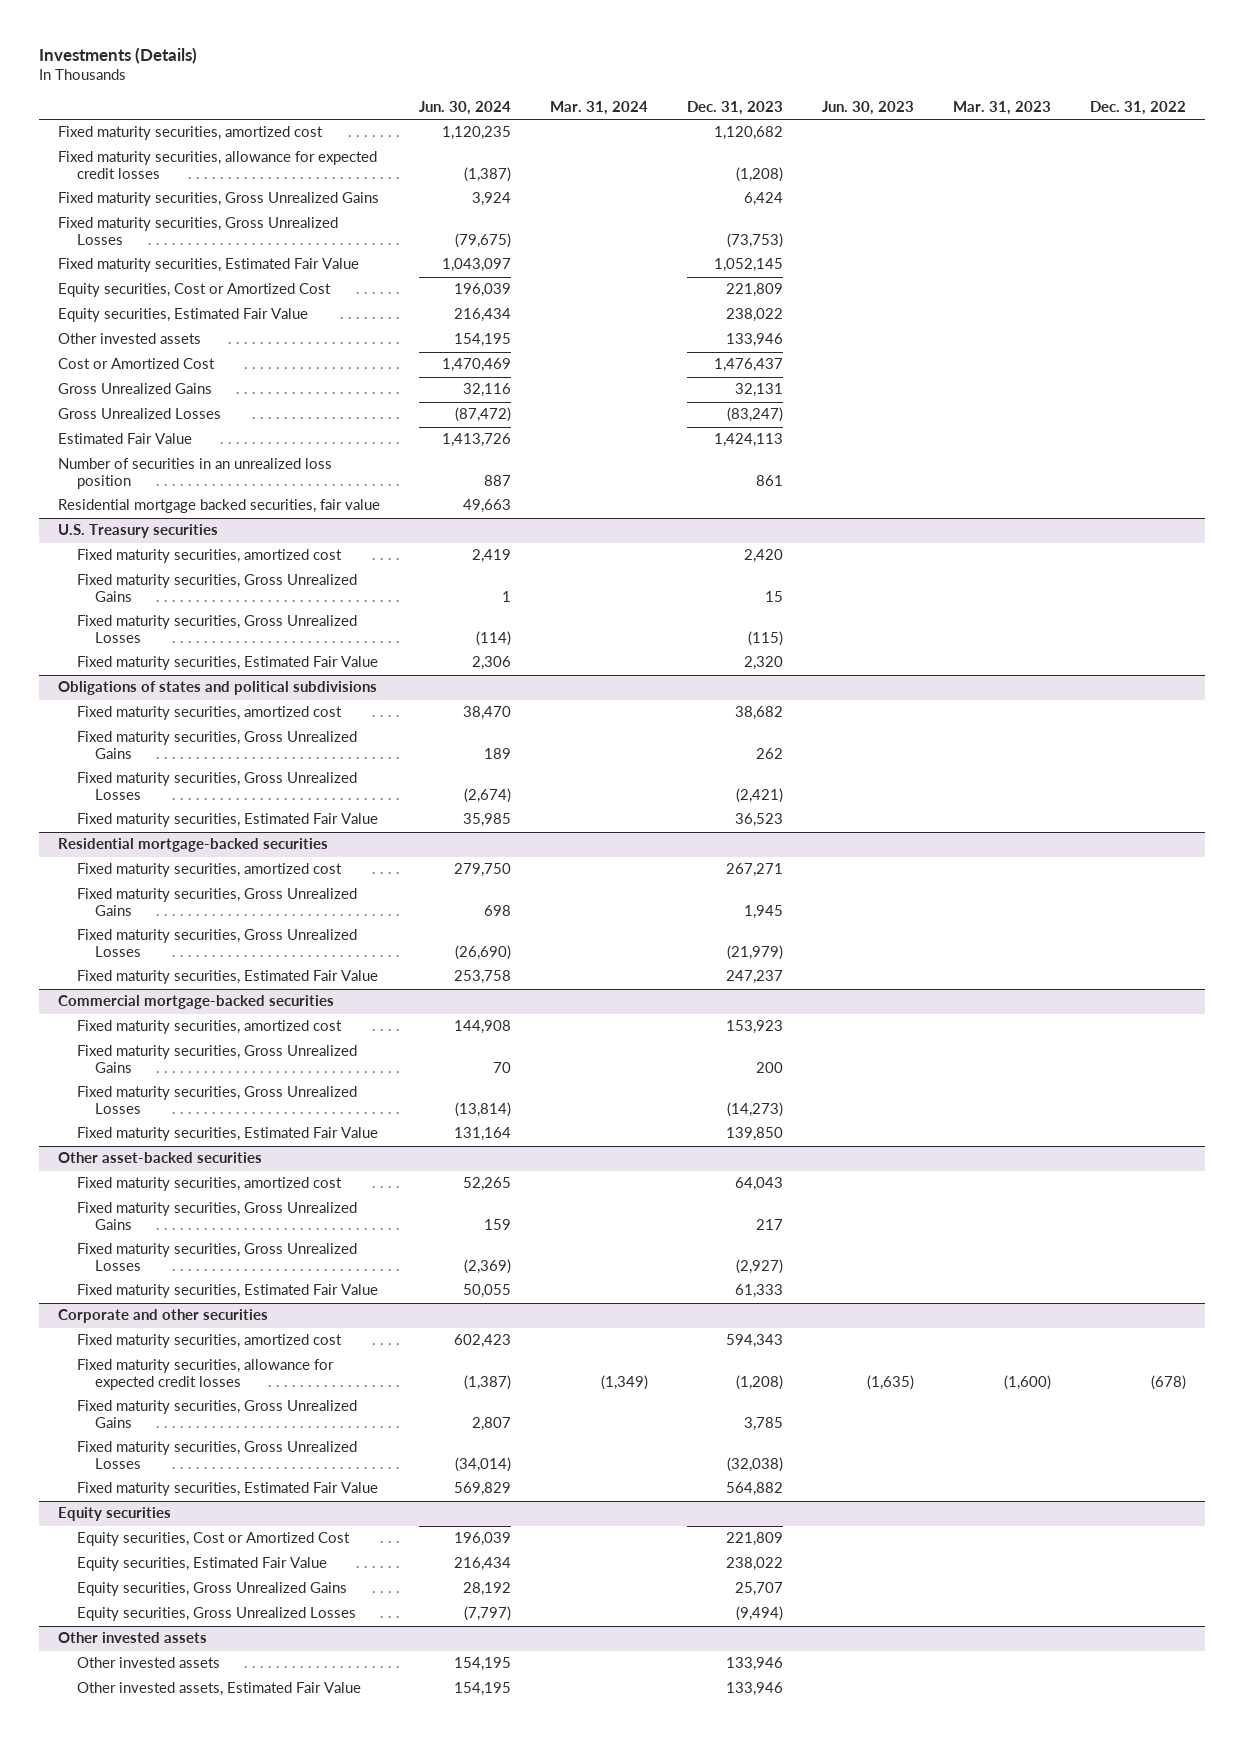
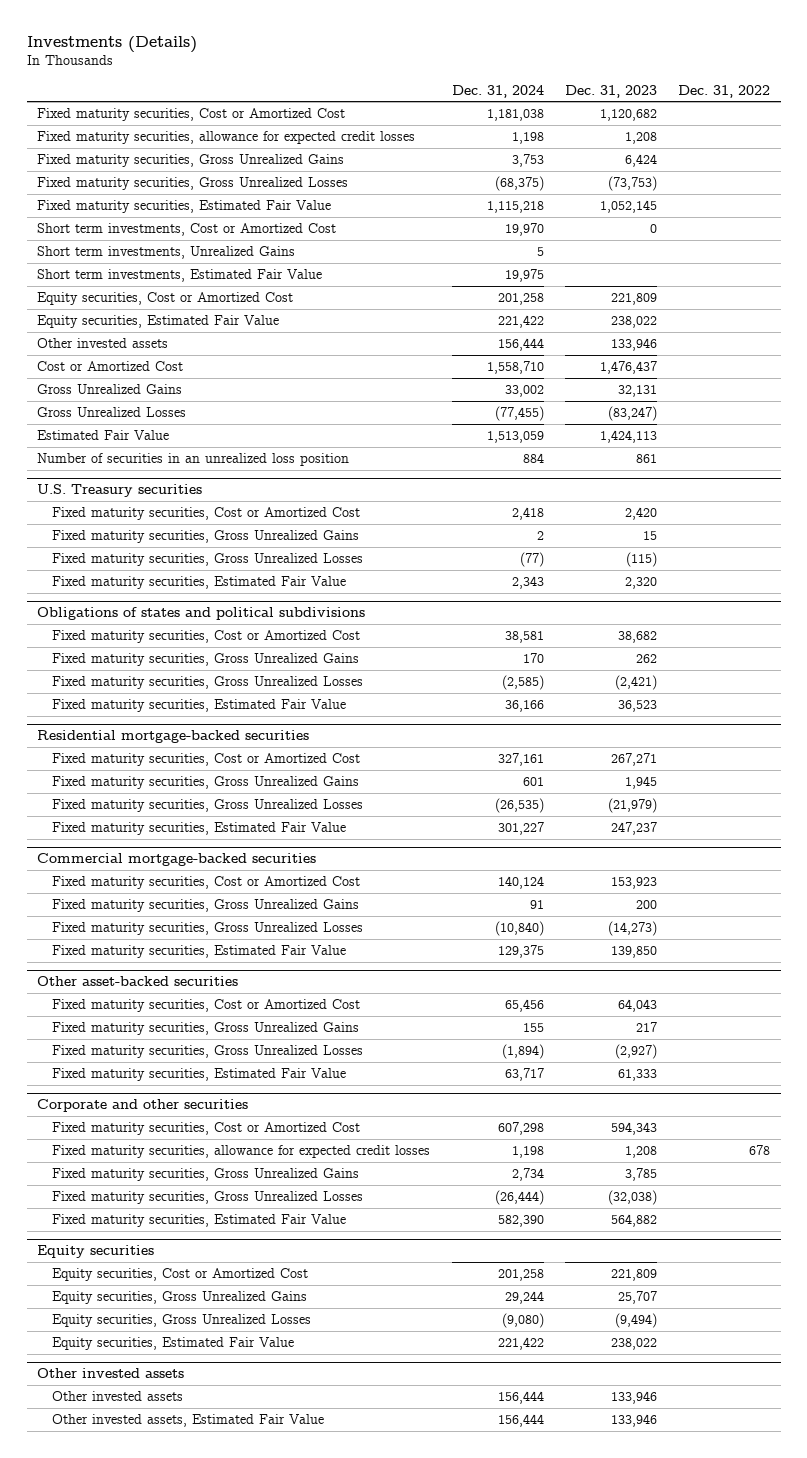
[419,101,512,116] Jun. 30, 2024 -> none
[550,101,649,116] Mar. 31, 2024 -> none
[822,101,915,116] Jun. 30, 2023 -> none
[953,101,1052,116] Mar. 31, 2023 -> none
none -> [451,84,544,98] Dec. 31, 2024
[58,126,324,141] Fixed maturity securities, amortized cost -> [37,108,346,122] Fixed maturity securities, Cost or Amortized Cost
[736,167,784,183] (1,208) -> [624,132,657,145] 1,208
none -> [37,223,337,237] Short term investments, Cost or Amortized Cost
none -> [37,246,296,260] Short term investments, Unrealized Gains
none -> [37,269,323,283] Short term investments, Estimated Fair Value
[58,499,381,514] Residential mortgage backed securities, fair value -> none
[76,549,342,564] Fixed maturity securities, amortized cost -> [52,507,361,521] Fixed maturity securities, Cost or Amortized Cost
[76,706,342,721] Fixed maturity securities, amortized cost -> [52,630,361,644] Fixed maturity securities, Cost or Amortized Cost
[76,863,342,878] Fixed maturity securities, amortized cost -> [52,753,361,767] Fixed maturity securities, Cost or Amortized Cost
[76,1020,342,1035] Fixed maturity securities, amortized cost -> [52,876,361,890] Fixed maturity securities, Cost or Amortized Cost
[76,1177,342,1192] Fixed maturity securities, amortized cost -> [52,999,361,1013] Fixed maturity securities, Cost or Amortized Cost
[76,1334,342,1349] Fixed maturity securities, amortized cost -> [52,1122,361,1136] Fixed maturity securities, Cost or Amortized Cost
[736,1375,784,1391] (1,208) -> [624,1146,657,1159] 1,208
[1151,1375,1187,1391] (678) -> [749,1145,771,1156] 678
[76,1557,327,1572] Equity securities, Estimated Fair Value -> [52,1337,295,1351] Equity securities, Estimated Fair Value

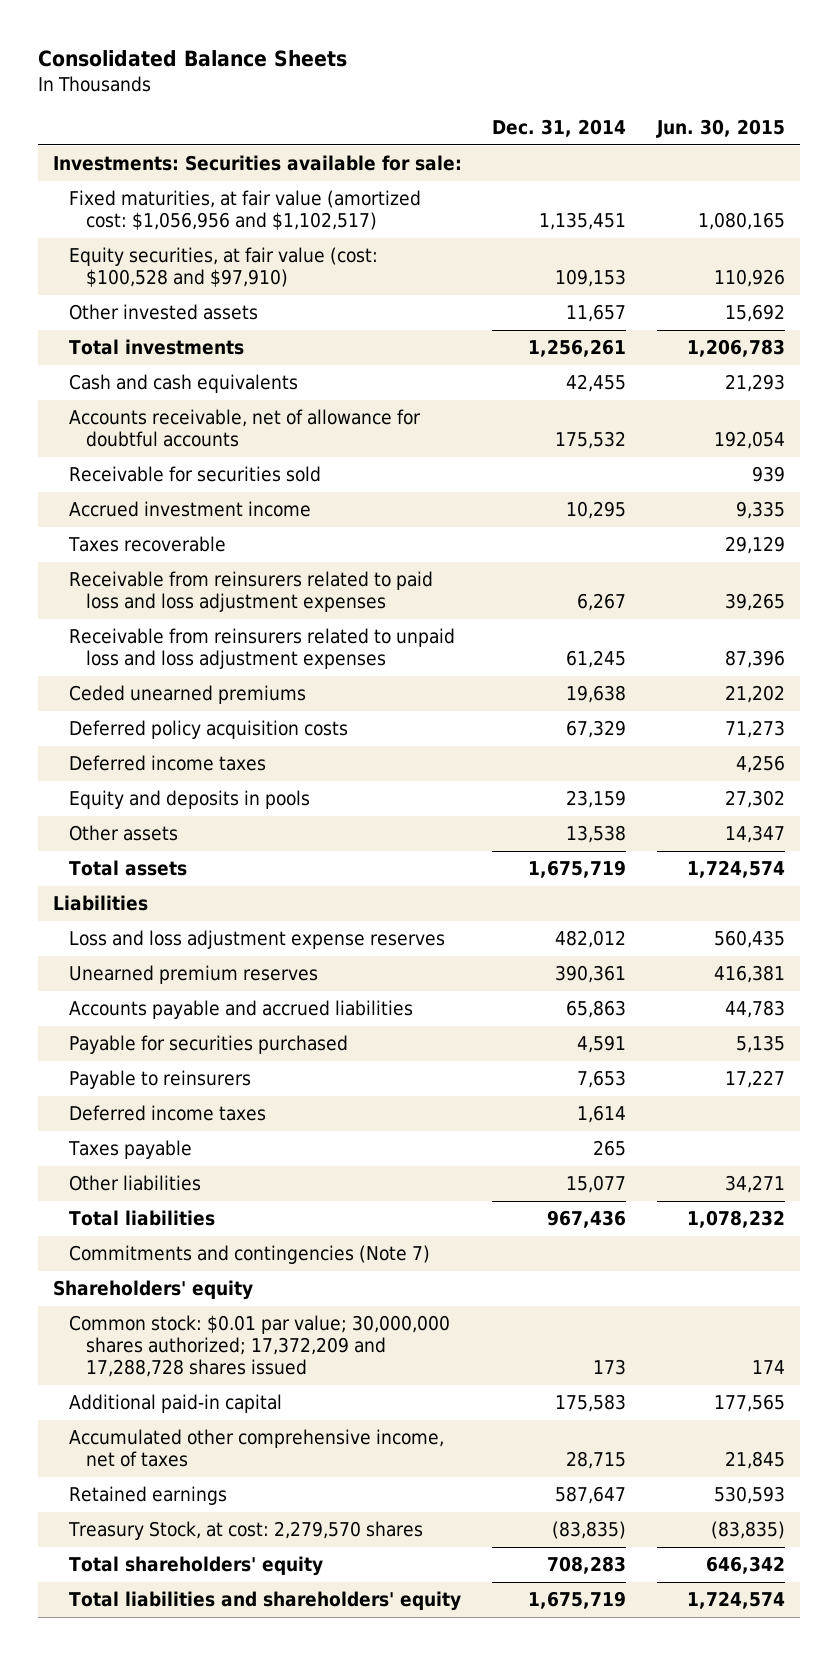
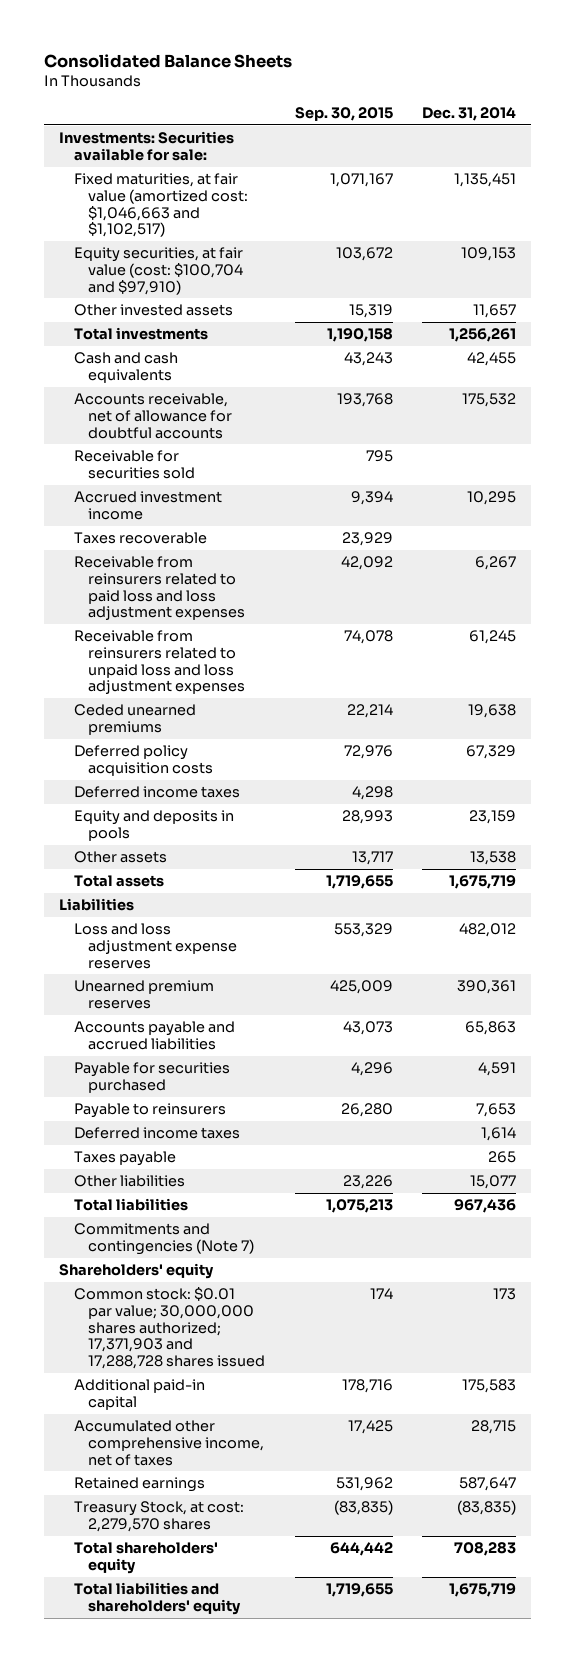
[655,118,785,138] Jun. 30, 2015 -> none
none -> [294,106,393,121] Sep. 30, 2015
[69,190,422,231] Fixed maturities, at fair value (amortized cost: $1,056,956 and $1,102,517) -> [73,173,249,238] Fixed maturities, at fair value (amortized cost: $1,046,663 and $1,102,517)
[69,247,379,288] Equity securities, at fair value (cost: $100,528 and $97,910) -> [73,247,244,295] Equity securities, at fair value (cost: $100,704 and $97,910)
[69,1315,451,1378] Common stock: $0.01 par value; 30,000,000 shares authorized; 17,372,209 and 17,288,728 shares issued -> [73,1287,266,1369] Common stock: $0.01 par value; 30,000,000 shares authorized; 17,371,903 and 17,288,728 shares issued

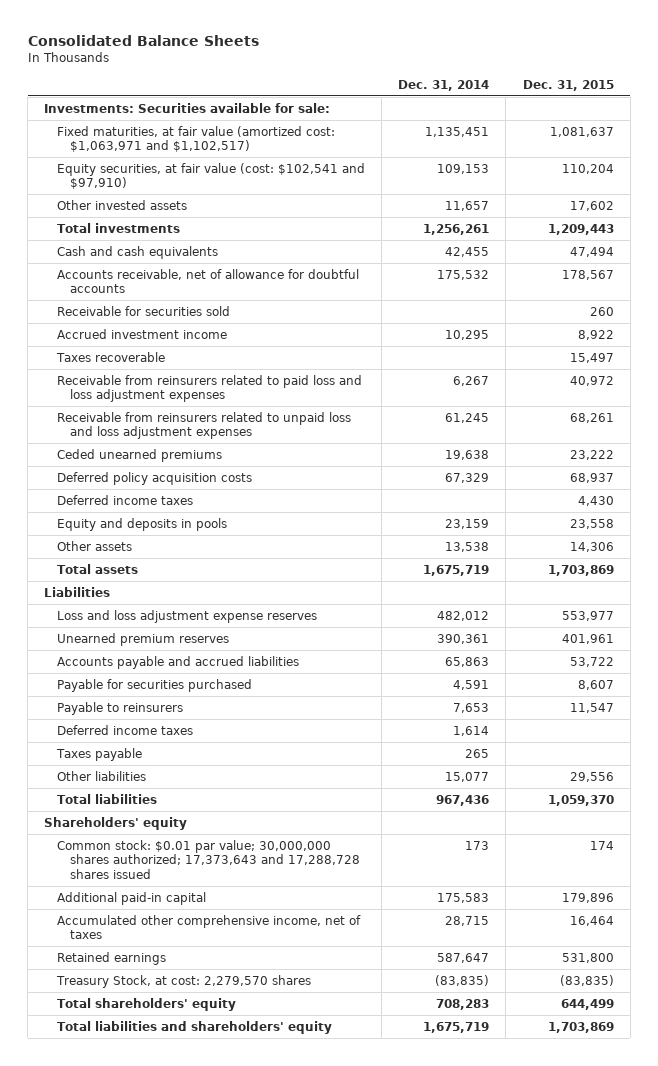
[294,106,393,121] Sep. 30, 2015 -> none
none -> [522,79,614,91] Dec. 31, 2015
[73,173,249,238] Fixed maturities, at fair value (amortized cost: $1,046,663 and $1,102,517) -> [57,125,336,153] Fixed maturities, at fair value (amortized cost: $1,063,971 and $1,102,517)
[73,247,244,295] Equity securities, at fair value (cost: $100,704 and $97,910) -> [57,162,366,190] Equity securities, at fair value (cost: $102,541 and $97,910)
[73,1223,255,1255] Commitments and contingencies (Note 7) -> none
[73,1287,266,1369] Common stock: $0.01 par value; 30,000,000 shares authorized; 17,371,903 and 17,288,728 shares issued -> [57,839,360,879] Common stock: $0.01 par value; 30,000,000 shares authorized; 17,373,643 and 17,288,728 shares issued

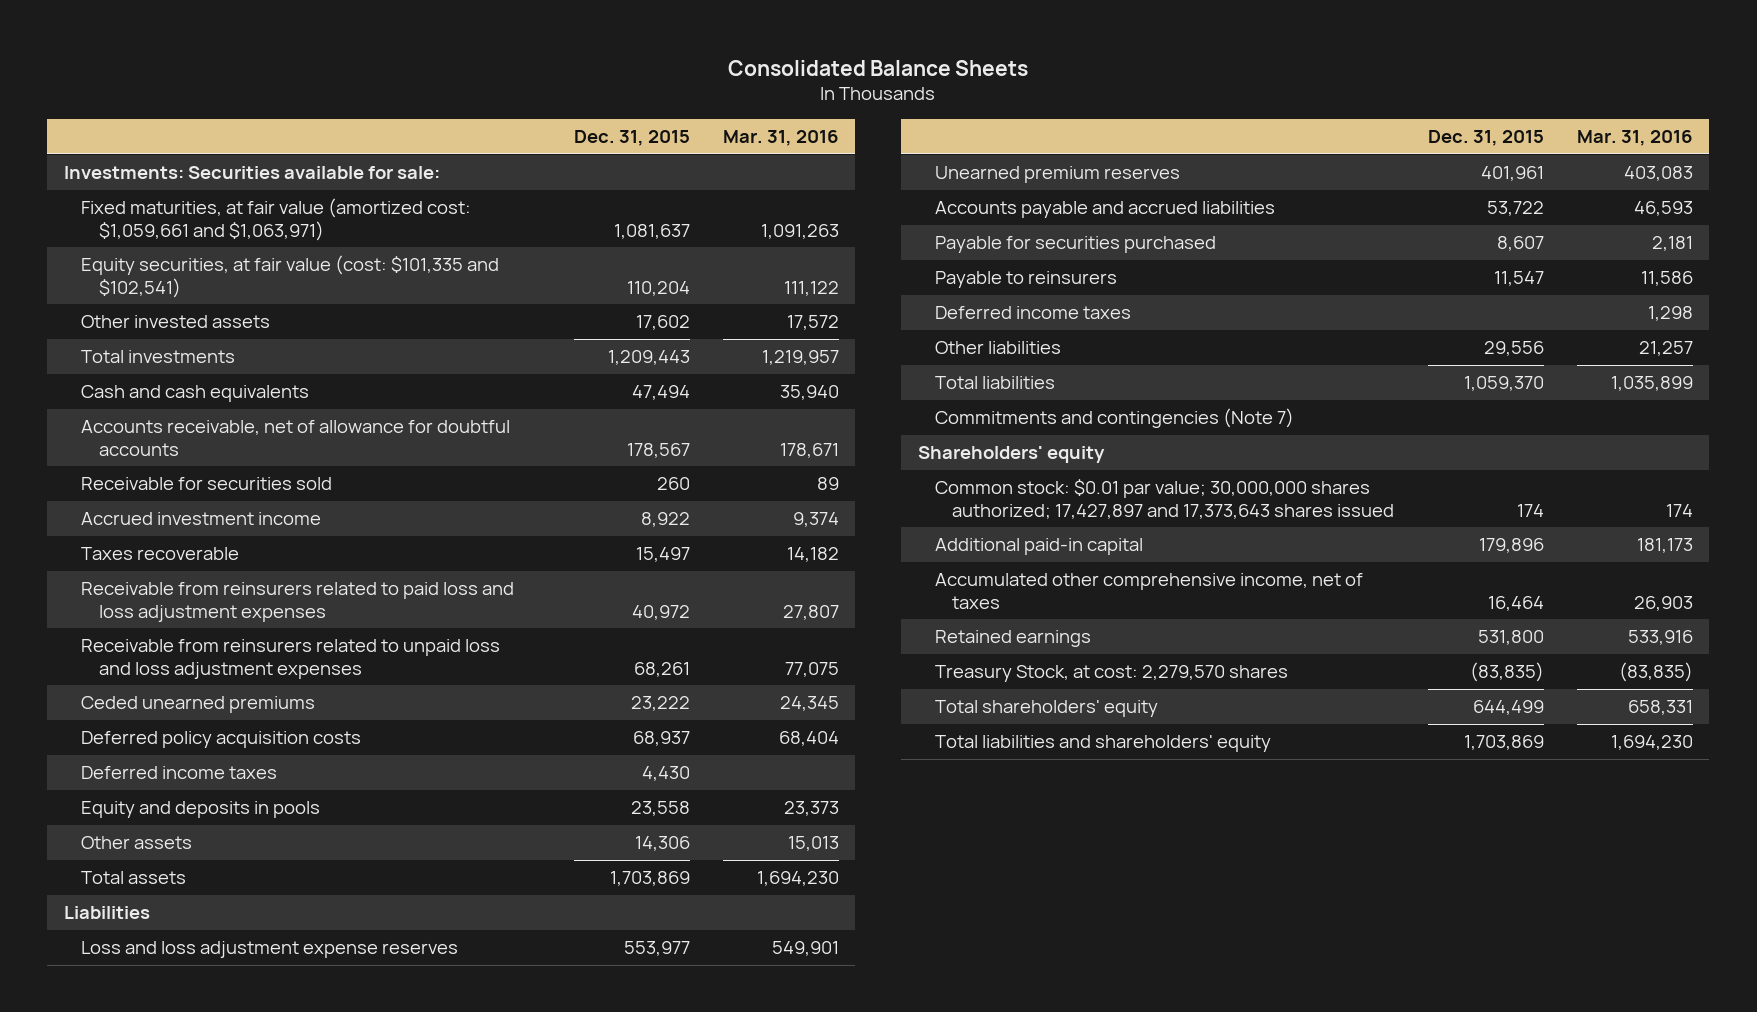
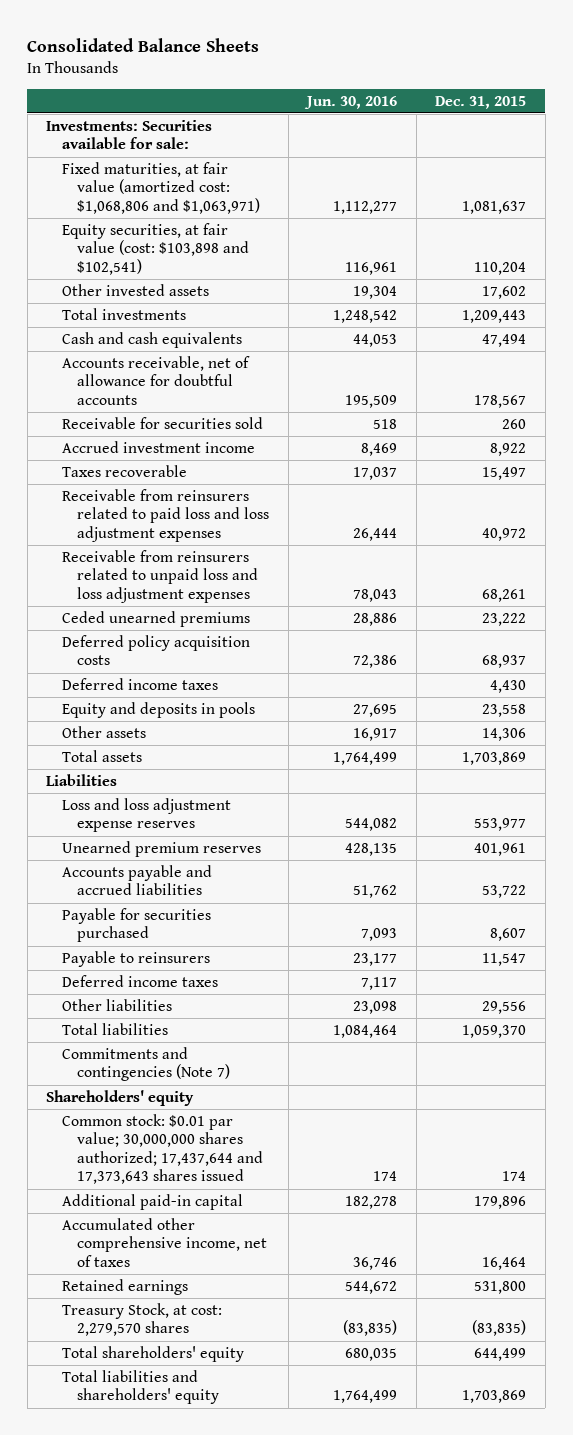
[722,129,839,146] Mar. 31, 2016 -> none
none -> [304,95,398,109] Jun. 30, 2016
[81,198,472,241] Fixed maturities, at fair value (amortized cost: $1,059,661 and $1,063,971) -> [61,162,261,214] Fixed maturities, at fair value (amortized cost: $1,068,806 and $1,063,971)
[81,255,500,298] Equity securities, at fair value (cost: $101,335 and $102,541) -> [61,223,250,275] Equity securities, at fair value (cost: $103,898 and $102,541)
[935,479,1395,519] Common stock: $0.01 par value; 30,000,000 shares authorized; 17,427,897 and 17,373,643 shares issued -> [61,1114,264,1185] Common stock: $0.01 par value; 30,000,000 shares authorized; 17,437,644 and 17,373,643 shares issued

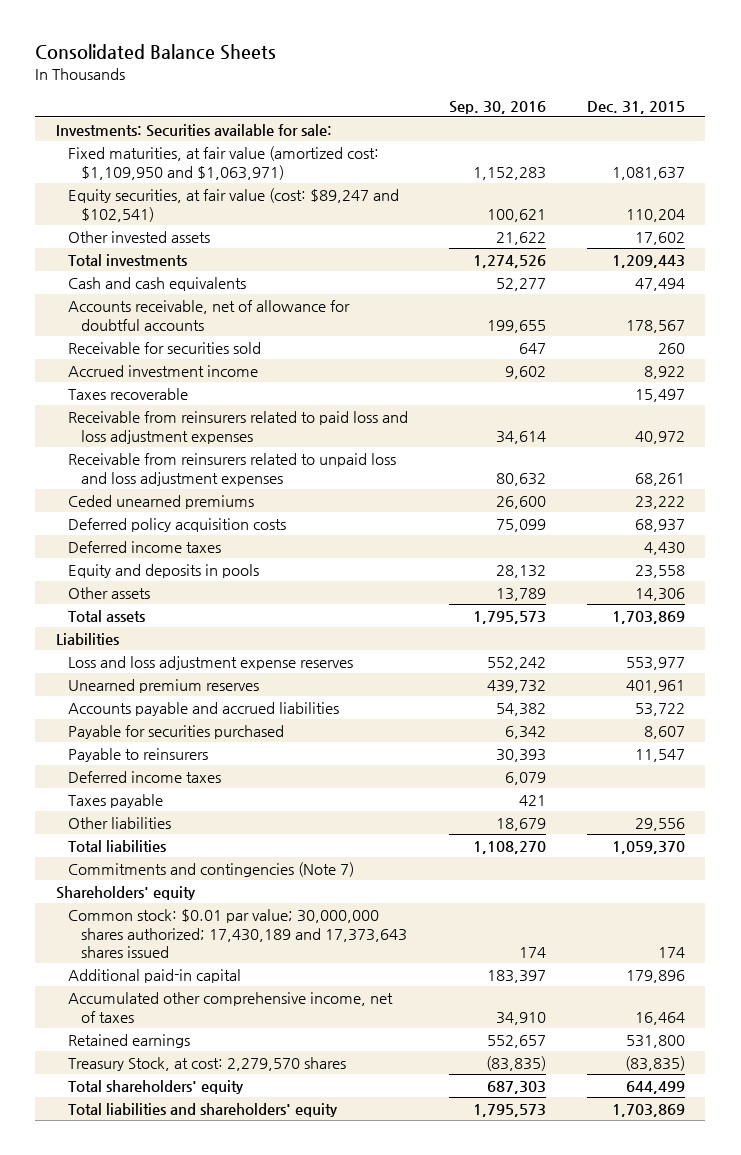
[304,95,398,109] Jun. 30, 2016 -> none
none -> [449,100,547,114] Sep. 30, 2016
[61,162,261,214] Fixed maturities, at fair value (amortized cost: $1,068,806 and $1,063,971) -> [68,145,380,180] Fixed maturities, at fair value (amortized cost: $1,109,950 and $1,063,971)
[61,223,250,275] Equity securities, at fair value (cost: $103,898 and $102,541) -> [68,187,400,222] Equity securities, at fair value (cost: $89,247 and $102,541)
none -> [68,793,164,808] Taxes payable
[61,1114,264,1185] Common stock: $0.01 par value; 30,000,000 shares authorized; 17,437,644 and 17,373,643 shares issued -> [68,908,407,959] Common stock: $0.01 par value; 30,000,000 shares authorized; 17,430,189 and 17,373,643 shares issued

